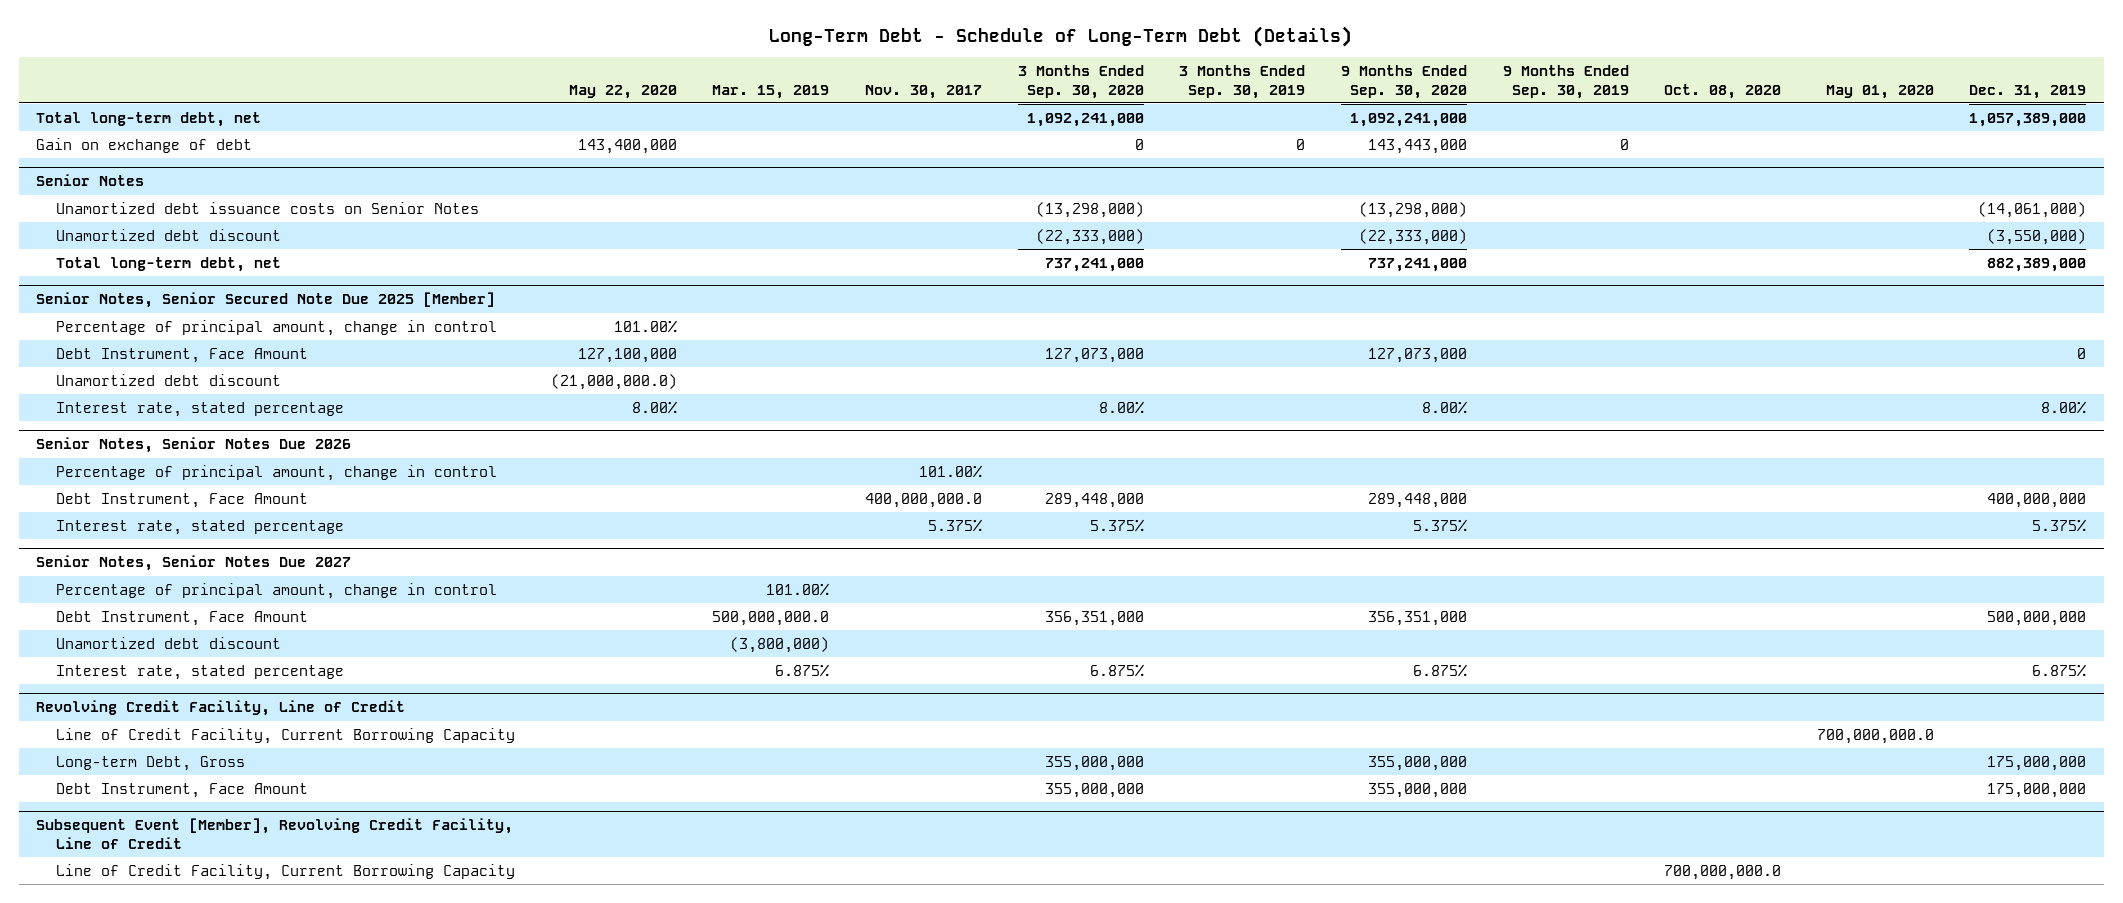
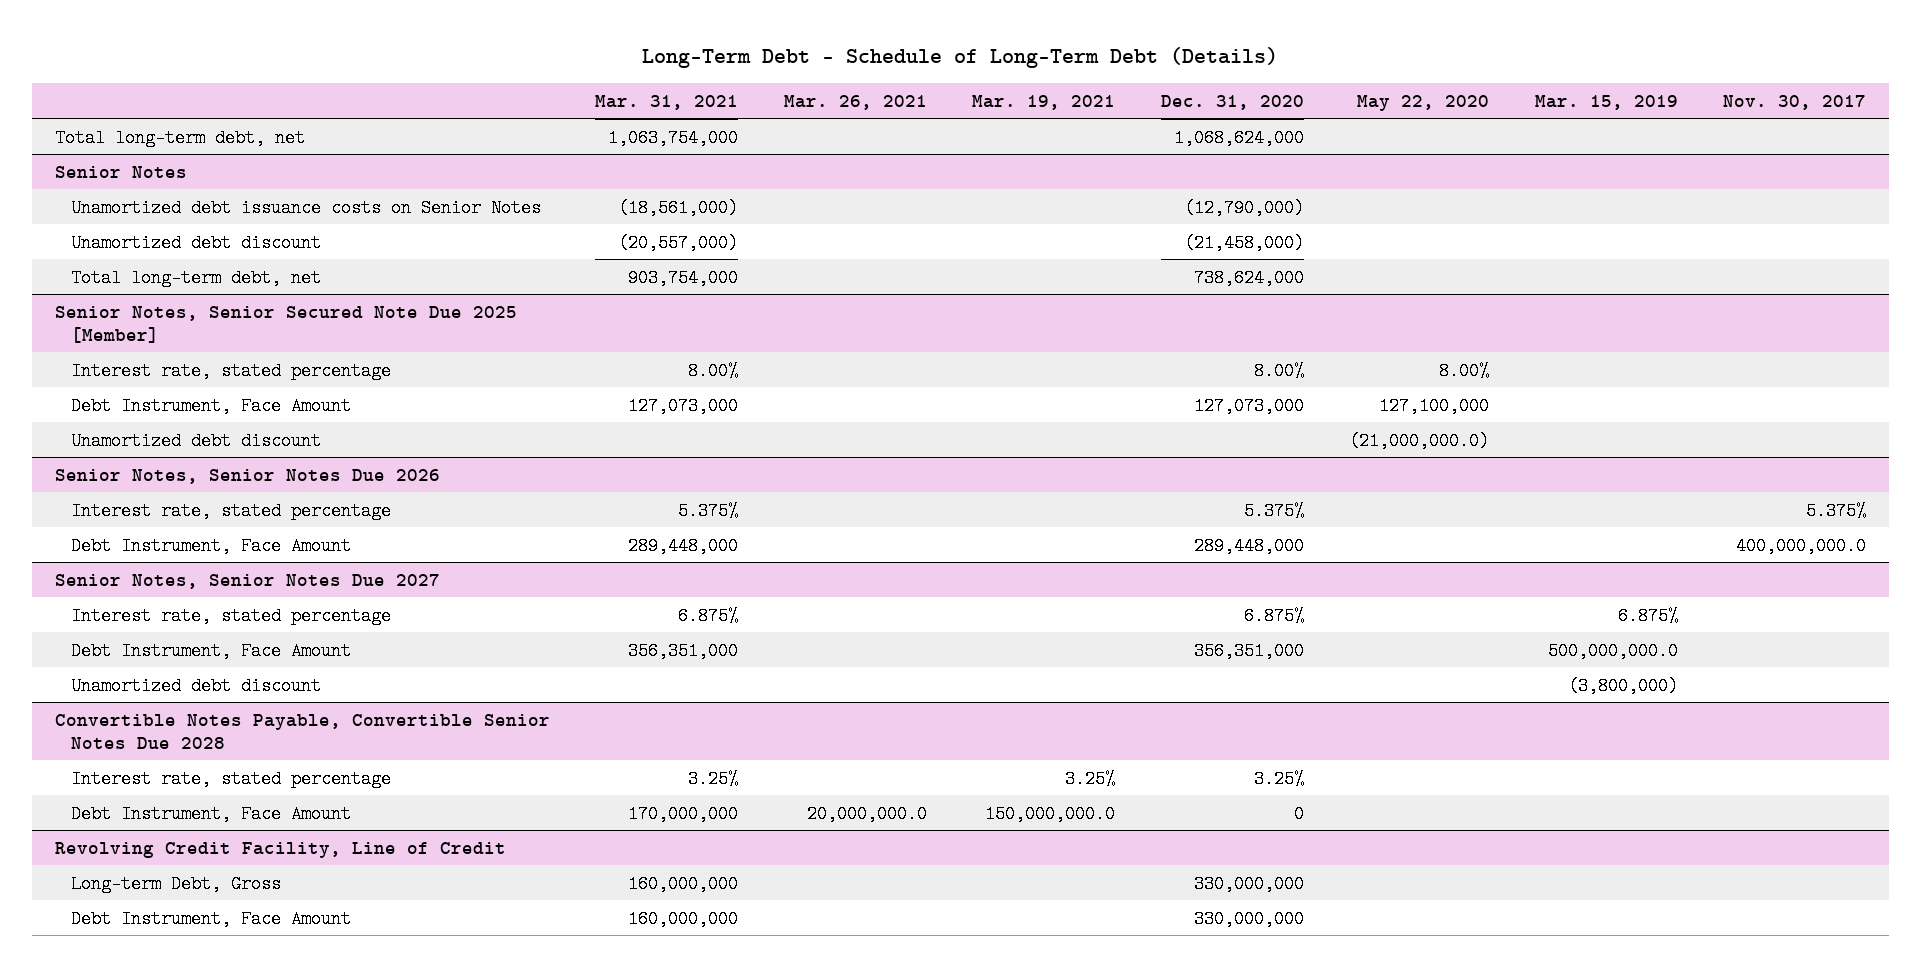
[1017,64,1144,99] 3 Months Ended Sep. 30, 2020 -> none
[1179,64,1306,99] 3 Months Ended Sep. 30, 2019 -> none
[1340,64,1467,99] 9 Months Ended Sep. 30, 2020 -> none
[1502,64,1629,99] 9 Months Ended Sep. 30, 2019 -> none
[1664,83,1782,99] Oct. 08, 2020 -> none
[1825,84,1934,99] May 01, 2020 -> none
[1969,84,2087,99] Dec. 31, 2019 -> none
none -> [595,94,739,110] Mar. 31, 2021
none -> [783,94,927,110] Mar. 26, 2021
none -> [972,94,1116,110] Mar. 19, 2021
none -> [1160,94,1304,110] Dec. 31, 2020
[36,137,253,153] Gain on exchange of debt -> none
[55,319,497,336] Percentage of principal amount, change in control -> none
[55,401,344,417] Interest rate, stated percentage -> [70,361,391,380] Interest rate, stated percentage
[55,464,497,481] Percentage of principal amount, change in control -> none
[55,492,308,508] Debt Instrument, Face Amount -> [70,536,351,555] Debt Instrument, Face Amount
[55,582,497,599] Percentage of principal amount, change in control -> none
[55,664,344,680] Interest rate, stated percentage -> [70,606,391,625] Interest rate, stated percentage
none -> [54,713,550,749] Convertible Notes Payable, Convertible Senior Notes Due 2028
none -> [70,769,391,788] Interest rate, stated percentage
none -> [70,804,351,823] Debt Instrument, Face Amount
[55,727,515,744] Line of Credit Facility, Current Borrowing Capacity -> none
[36,818,514,849] Subsequent Event [Member], Revolving Credit Facility, Line of Credit -> none
[55,863,515,880] Line of Credit Facility, Current Borrowing Capacity -> none

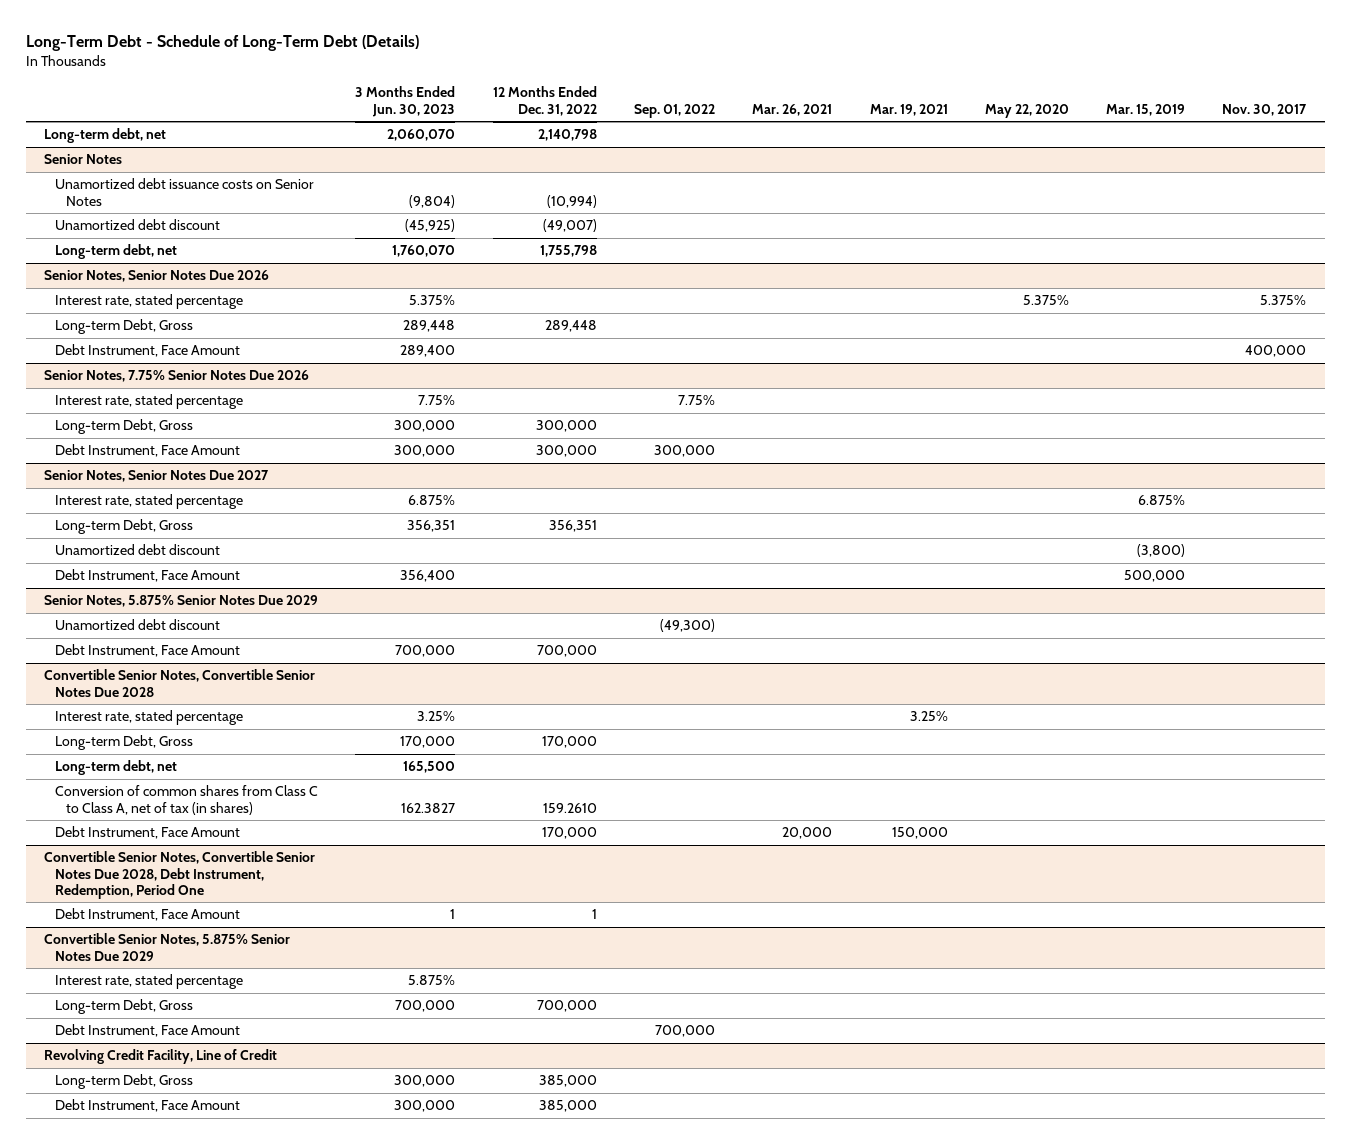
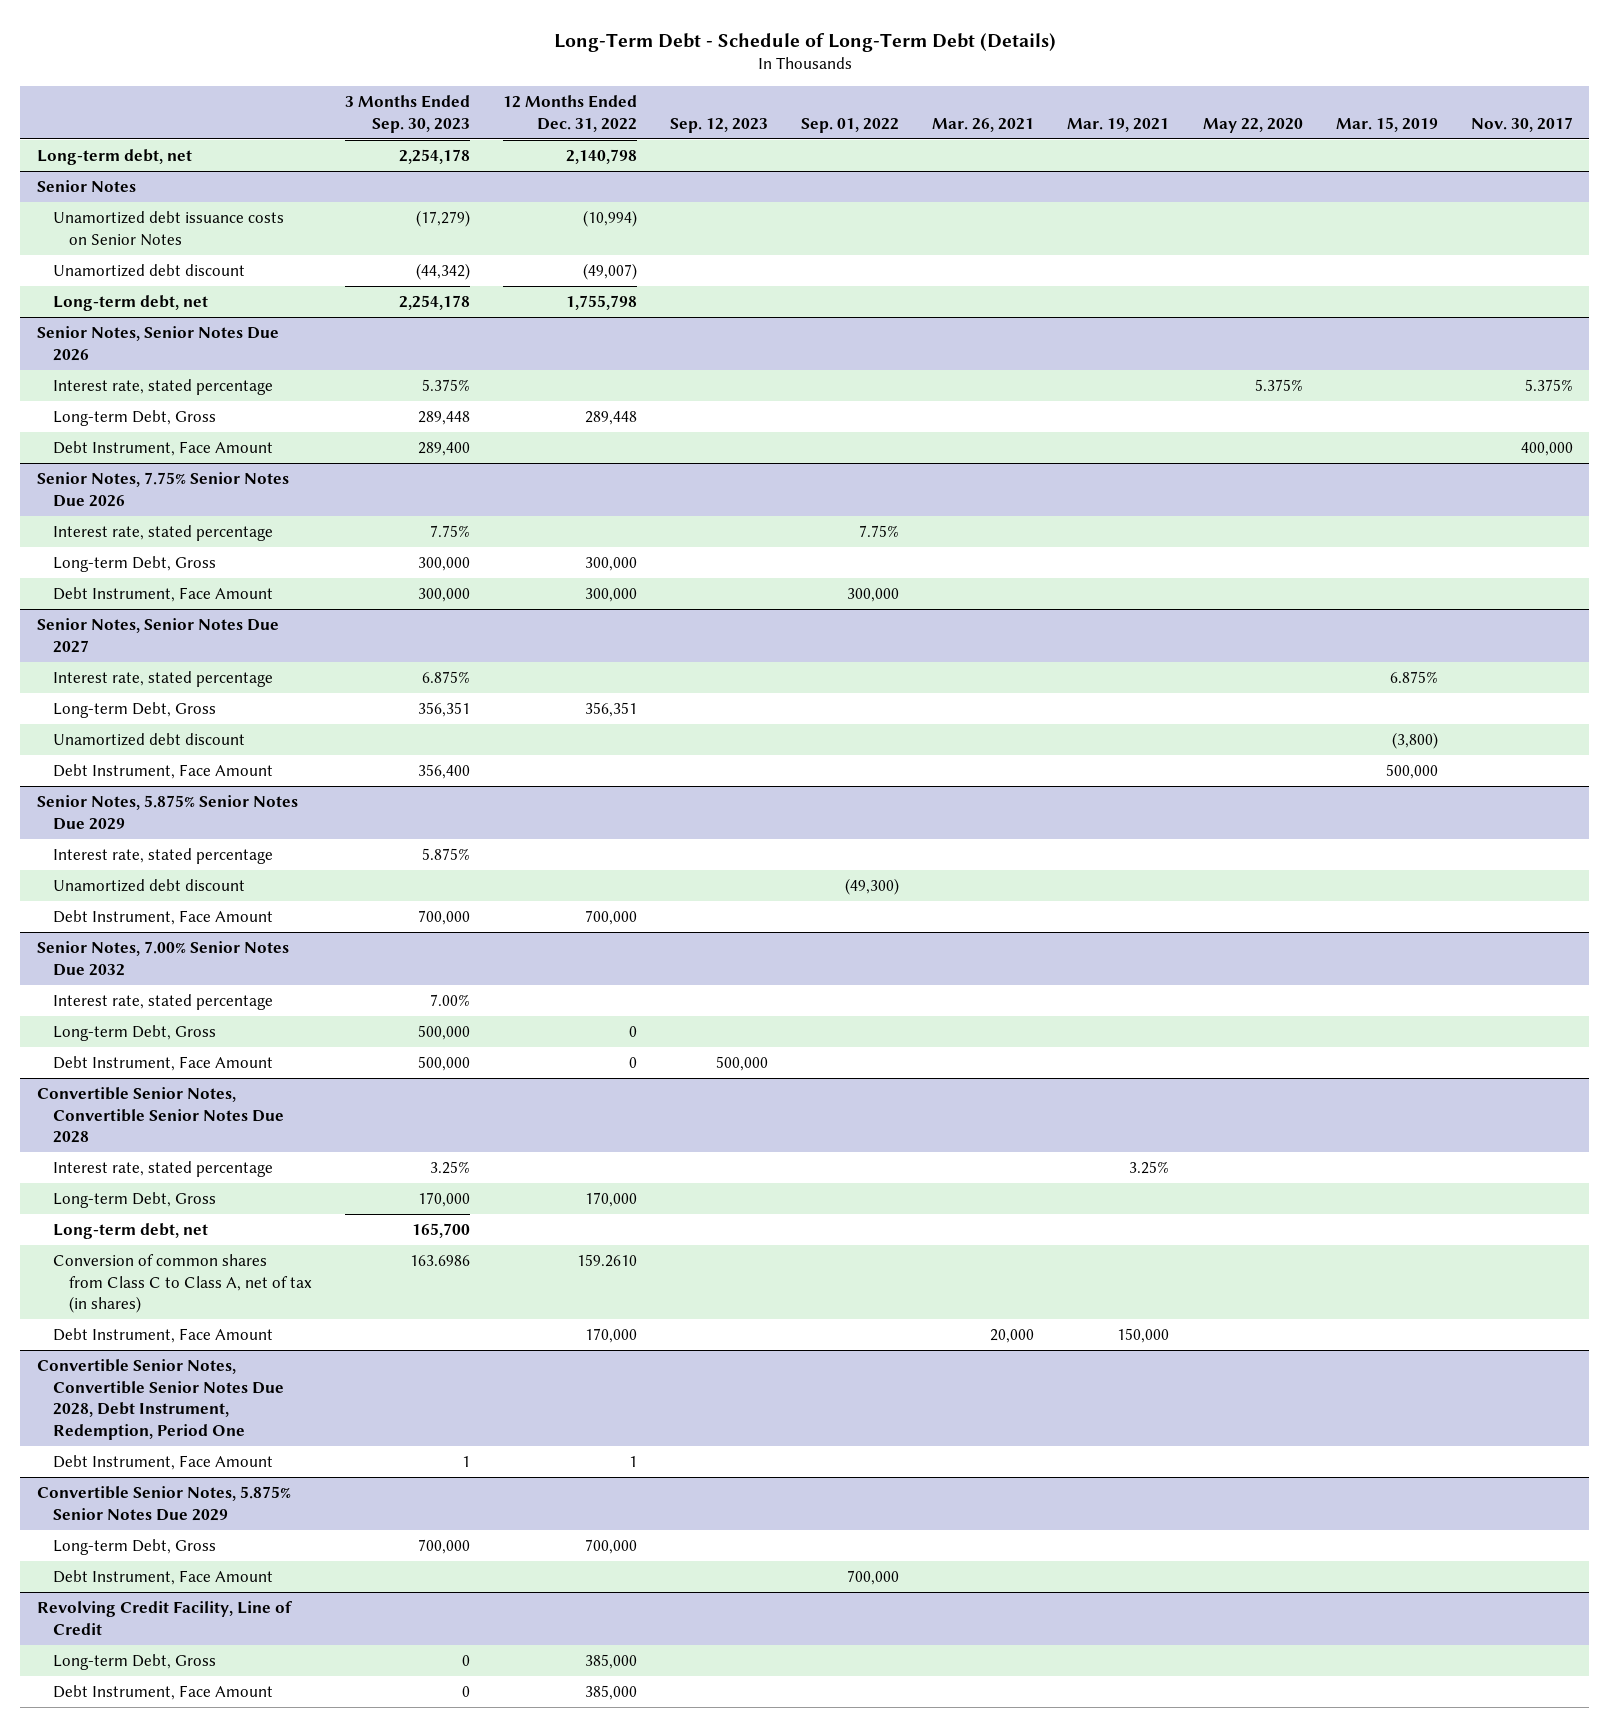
[355,86,456,117] 3 Months Ended Jun. 30, 2023 -> none
none -> [344,95,470,133] 3 Months Ended Sep. 30, 2023
none -> [669,117,768,133] Sep. 12, 2023
none -> [52,847,273,864] Interest rate, stated percentage
none -> [37,940,290,976] Senior Notes, 7.00% Senior Notes Due 2032
none -> [52,993,273,1010] Interest rate, stated percentage
none -> [52,1024,216,1041] Long-term Debt, Gross
none -> [52,1055,273,1071] Debt Instrument, Face Amount
[55,974,244,990] Interest rate, stated percentage -> none

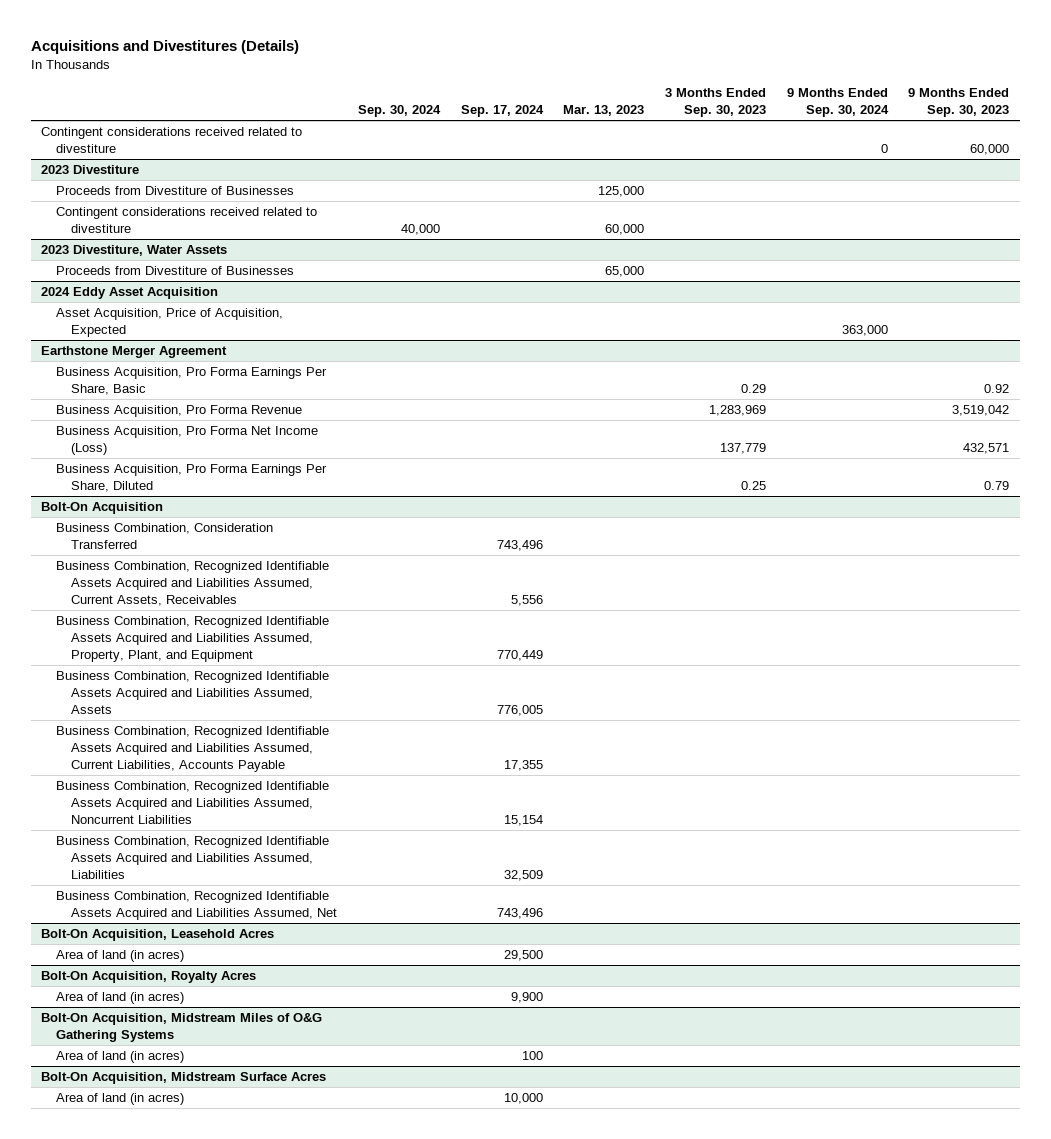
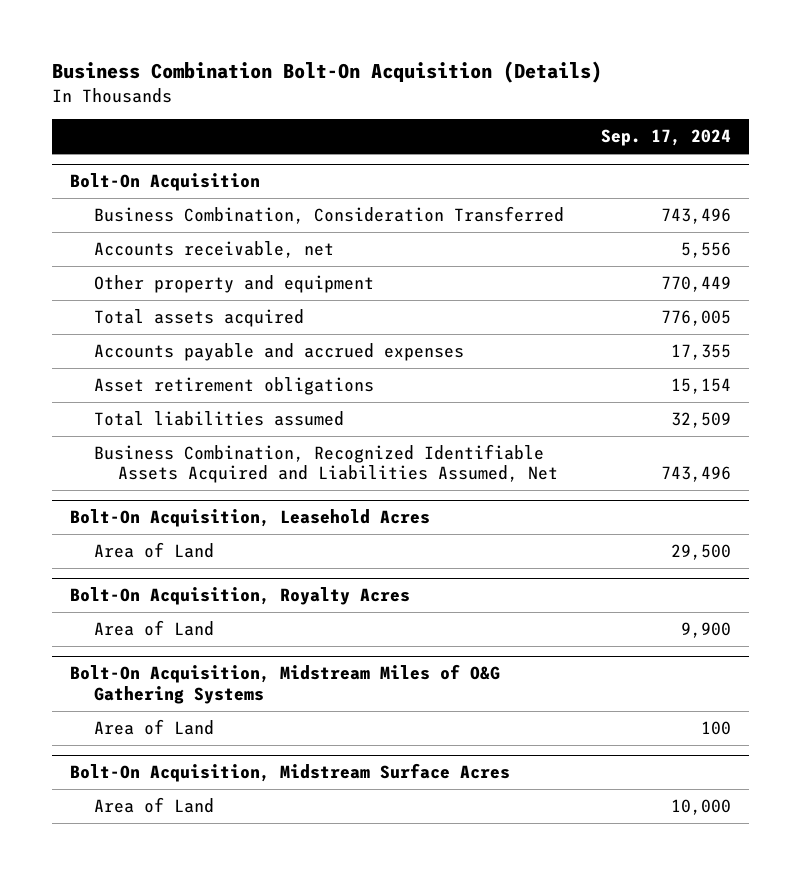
[31,40,300,55] Acquisitions and Divestitures (Details) -> [51,61,602,84] Business Combination Bolt-On Acquisition (Details)
[357,105,441,118] Sep. 30, 2024 -> none
[563,105,645,117] Mar. 13, 2023 -> none
[664,88,766,118] 3 Months Ended Sep. 30, 2023 -> none
[786,88,889,118] 9 Months Ended Sep. 30, 2024 -> none
[908,88,1010,118] 9 Months Ended Sep. 30, 2023 -> none
[41,127,303,154] Contingent considerations received related to divestiture -> none
[41,165,140,175] 2023 Divestiture -> none
[56,186,295,196] Proceeds from Divestiture of Businesses -> none
[56,207,318,234] Contingent considerations received related to divestiture -> none
[41,245,228,257] 2023 Divestiture, Water Assets -> none
[56,266,295,276] Proceeds from Divestiture of Businesses -> none
[41,287,219,300] 2024 Eddy Asset Acquisition -> none
[56,308,284,338] Asset Acquisition, Price of Acquisition, Expected -> none
[41,346,228,359] Earthstone Merger Agreement -> none
[56,367,328,396] Business Acquisition, Pro Forma Earnings Per Share, Basic -> none
[56,405,303,418] Business Acquisition, Pro Forma Revenue -> none
[56,426,319,456] Business Acquisition, Pro Forma Net Income (Loss) -> none
[56,464,328,493] Business Acquisition, Pro Forma Earnings Per Share, Diluted -> none
[56,561,330,607] Business Combination, Recognized Identifiable Assets Acquired and Liabilities Assumed, Current Assets, Receivables -> [93,241,334,259] Accounts receivable, net
[56,616,330,663] Business Combination, Recognized Identifiable Assets Acquired and Liabilities Assumed, Property, Plant, and Equipment -> [93,275,374,294] Other property and equipment
[56,671,330,715] Business Combination, Recognized Identifiable Assets Acquired and Liabilities Assumed, Assets -> [93,309,304,328] Total assets acquired
[56,726,330,773] Business Combination, Recognized Identifiable Assets Acquired and Liabilities Assumed, Current Liabilities, Accounts Payable -> [93,343,464,362] Accounts payable and accrued expenses
[56,781,330,825] Business Combination, Recognized Identifiable Assets Acquired and Liabilities Assumed, Noncurrent Liabilities -> [93,377,374,396] Asset retirement obligations
[56,836,330,880] Business Combination, Recognized Identifiable Assets Acquired and Liabilities Assumed, Liabilities -> [93,411,344,427] Total liabilities assumed
[56,950,185,963] Area of land (in acres) -> [93,542,214,559] Area of Land
[56,992,185,1005] Area of land (in acres) -> [93,620,214,637] Area of Land
[56,1051,185,1064] Area of land (in acres) -> [93,719,214,736] Area of Land
[56,1093,185,1106] Area of land (in acres) -> [93,797,214,814] Area of Land

